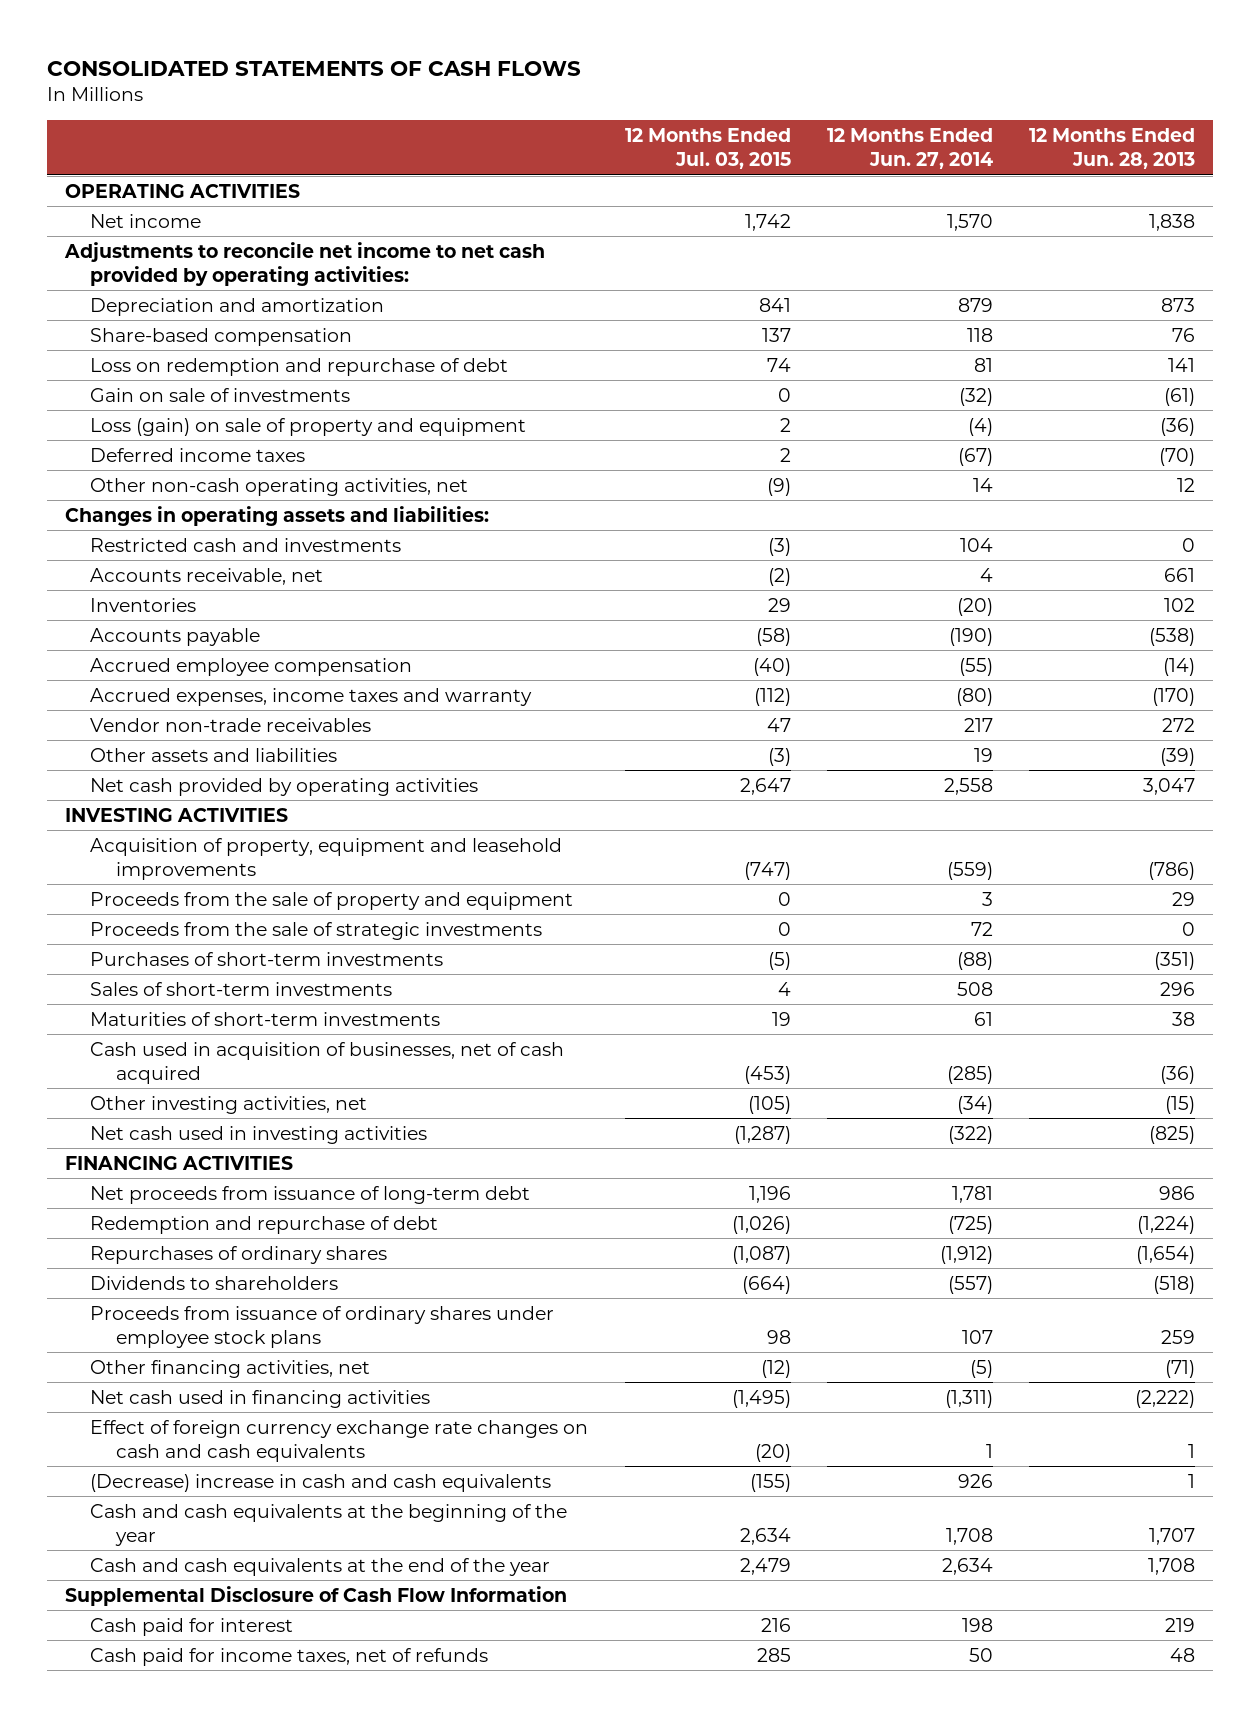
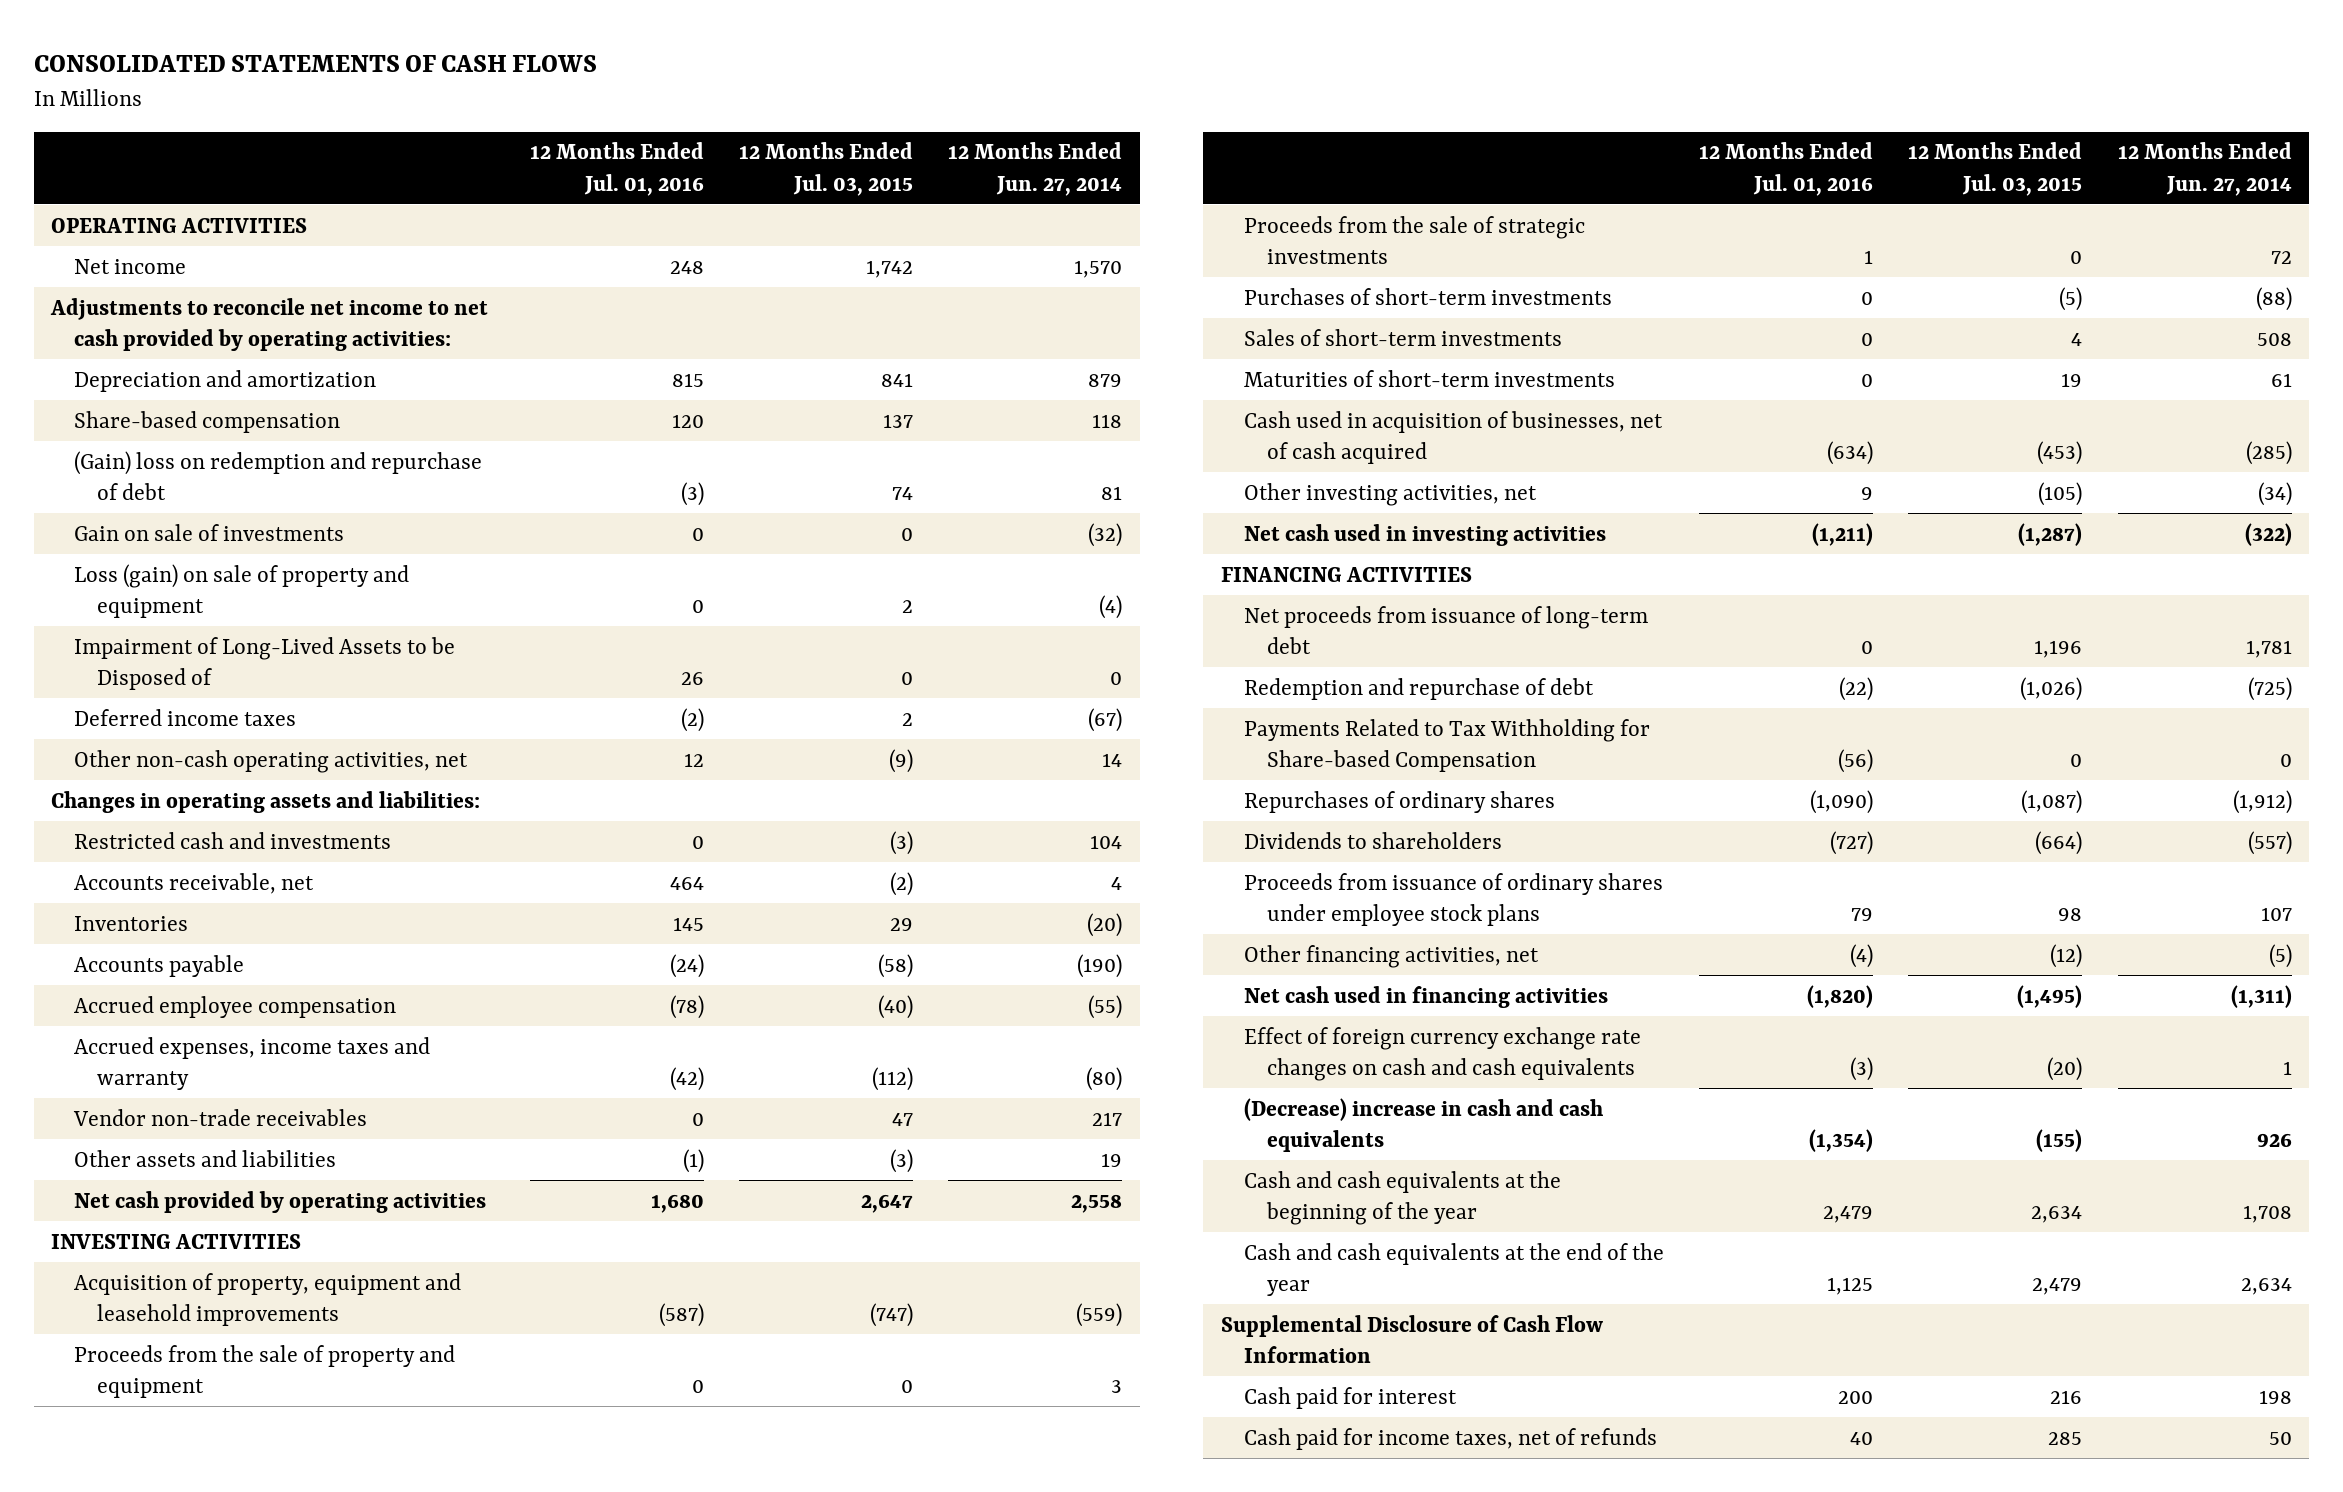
[1028,128,1195,170] 12 Months Ended Jun. 28, 2013 -> none
none -> [529,142,704,196] 12 Months Ended Jul. 01, 2016
[90,357,509,376] Loss on redemption and repurchase of debt -> [74,450,483,501] (Gain) loss on redemption and repurchase of debt
none -> [74,636,456,691] Impairment of Long-Lived Assets to be Disposed of
none -> [1243,718,1650,773] Payments Related to Tax Withholding for Share-based Compensation

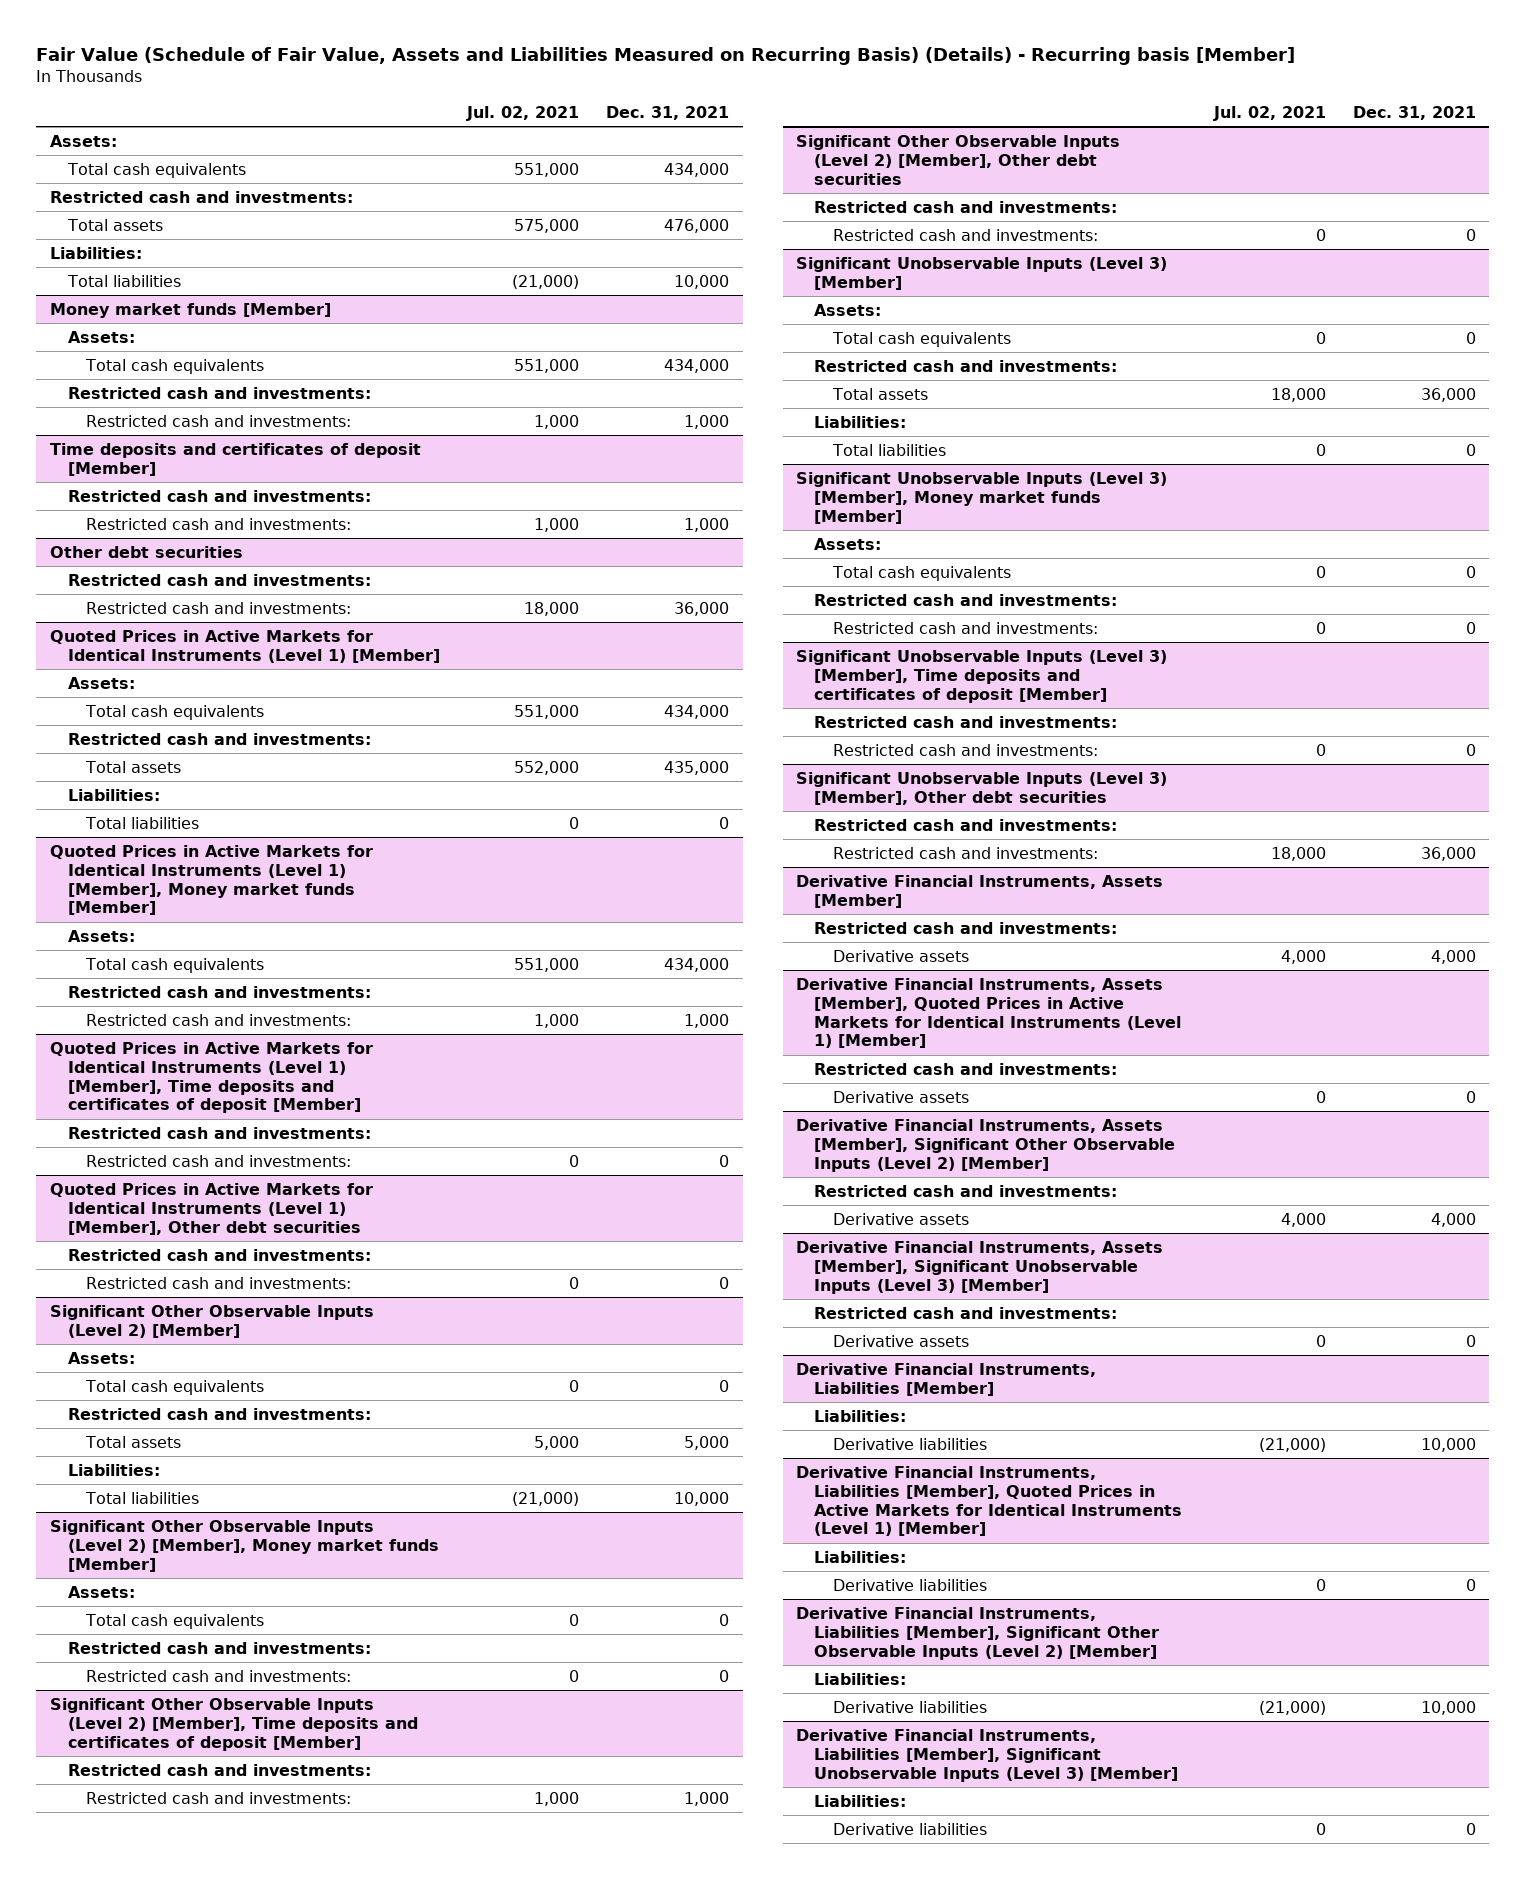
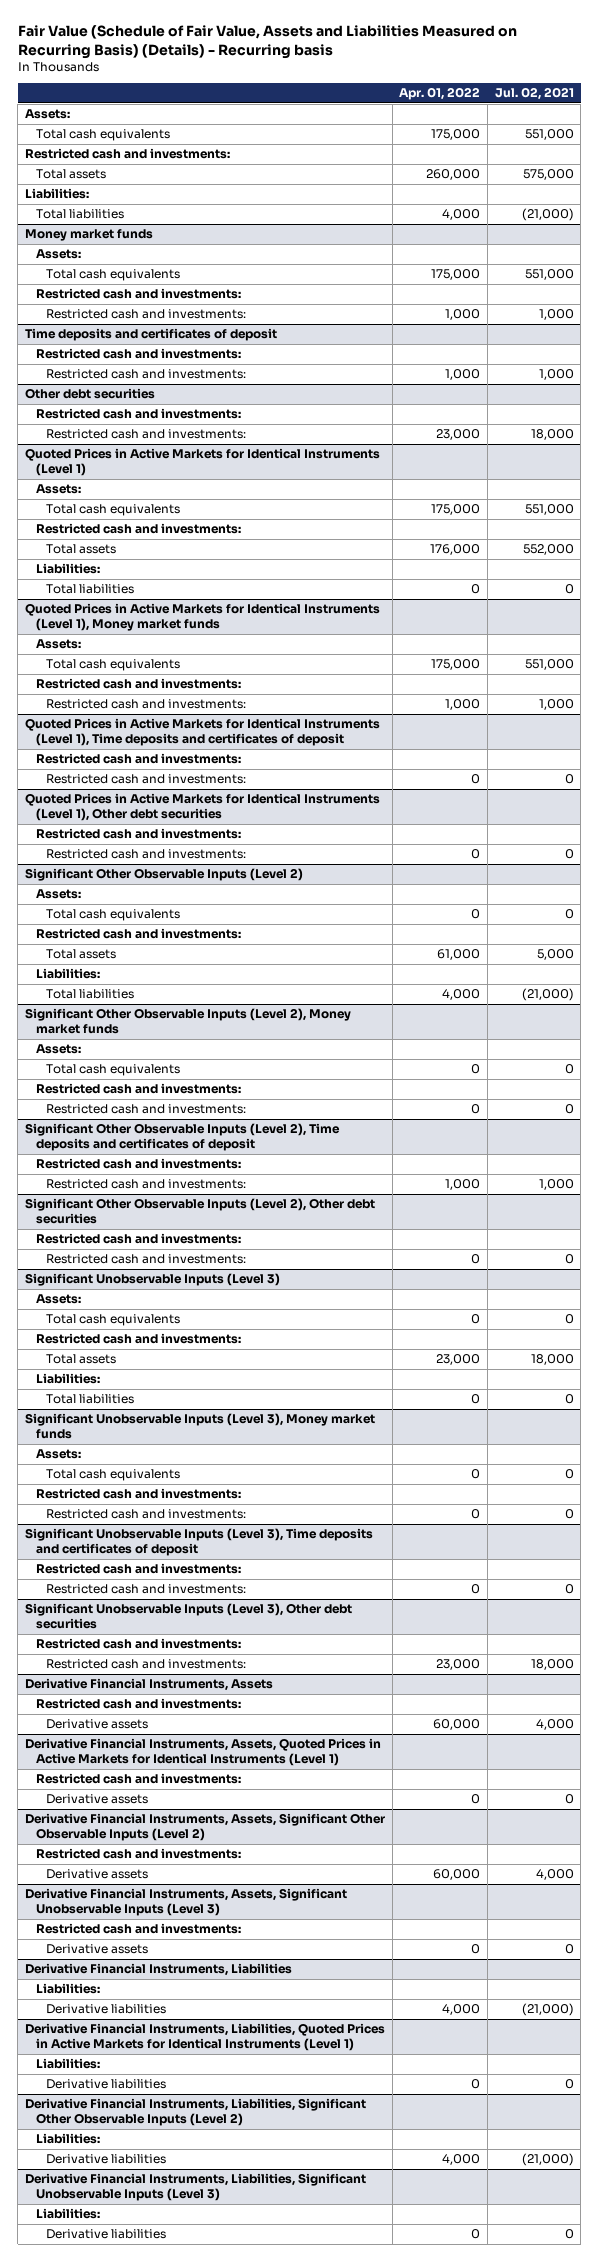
[35,46,1295,65] Fair Value (Schedule of Fair Value, Assets and Liabilities Measured on Recurring Basis) (Details) - Recurring basis [Member] -> [17,25,517,59] Fair Value (Schedule of Fair Value, Assets and Liabilities Measured on Recurring Basis) (Details) - Recurring basis
[606,105,730,120] Dec. 31, 2021 -> none
none -> [399,87,481,101] Apr. 01, 2022
[49,303,331,319] Money market funds [Member] -> [24,229,153,242] Money market funds
[49,443,421,476] Time deposits and certificates of deposit [Member] -> [24,328,277,342] Time deposits and certificates of deposit
[49,630,440,663] Quoted Prices in Active Markets for Identical Instruments (Level 1) [Member] -> [24,448,380,477] Quoted Prices in Active Markets for Identical Instruments (Level 1)
[49,845,373,916] Quoted Prices in Active Markets for Identical Instruments (Level 1) [Member], Money market funds [Member] -> [24,603,380,632] Quoted Prices in Active Markets for Identical Instruments (Level 1), Money market funds
[49,1042,373,1114] Quoted Prices in Active Markets for Identical Instruments (Level 1) [Member], Time deposits and certificates of deposit [Member] -> [24,718,380,747] Quoted Prices in Active Markets for Identical Instruments (Level 1), Time deposits and certificates of deposit
[49,1183,373,1235] Quoted Prices in Active Markets for Identical Instruments (Level 1) [Member], Other debt securities -> [24,793,380,822] Quoted Prices in Active Markets for Identical Instruments (Level 1), Other debt securities
[49,1305,374,1338] Significant Other Observable Inputs (Level 2) [Member] -> [24,868,303,882] Significant Other Observable Inputs (Level 2)
[49,1520,439,1572] Significant Other Observable Inputs (Level 2) [Member], Money market funds [Member] -> [24,1008,351,1035] Significant Other Observable Inputs (Level 2), Money market funds
[49,1698,418,1751] Significant Other Observable Inputs (Level 2) [Member], Time deposits and certificates of deposit [Member] -> [24,1123,340,1152] Significant Other Observable Inputs (Level 2), Time deposits and certificates of deposit
[796,135,1121,185] Significant Other Observable Inputs (Level 2) [Member], Other debt securities -> [24,1198,375,1225] Significant Other Observable Inputs (Level 2), Other debt securities
[796,257,1168,290] Significant Unobservable Inputs (Level 3) [Member] -> [24,1273,280,1287] Significant Unobservable Inputs (Level 3)
[796,472,1168,524] Significant Unobservable Inputs (Level 3) [Member], Money market funds [Member] -> [24,1413,375,1440] Significant Unobservable Inputs (Level 3), Money market funds
[796,650,1168,703] Significant Unobservable Inputs (Level 3) [Member], Time deposits and certificates of deposit [Member] -> [24,1528,373,1557] Significant Unobservable Inputs (Level 3), Time deposits and certificates of deposit
[796,772,1168,805] Significant Unobservable Inputs (Level 3) [Member], Other debt securities -> [24,1603,352,1630] Significant Unobservable Inputs (Level 3), Other debt securities
[796,875,1164,908] Derivative Financial Instruments, Assets [Member] -> [24,1678,273,1692] Derivative Financial Instruments, Assets
[796,978,1182,1049] Derivative Financial Instruments, Assets [Member], Quoted Prices in Active Markets for Identical Instruments (Level 1) [Member] -> [24,1738,381,1767] Derivative Financial Instruments, Assets, Quoted Prices in Active Markets for Identical Instruments (Level 1)
[796,1119,1176,1172] Derivative Financial Instruments, Assets [Member], Significant Other Observable Inputs (Level 2) [Member] -> [24,1813,385,1842] Derivative Financial Instruments, Assets, Significant Other Observable Inputs (Level 2)
[796,1241,1164,1294] Derivative Financial Instruments, Assets [Member], Significant Unobservable Inputs (Level 3) [Member] -> [24,1888,347,1917] Derivative Financial Instruments, Assets, Significant Unobservable Inputs (Level 3)
[796,1363,1097,1396] Derivative Financial Instruments, Liabilities [Member] -> [24,1963,292,1977] Derivative Financial Instruments, Liabilities
[796,1466,1183,1537] Derivative Financial Instruments, Liabilities [Member], Quoted Prices in Active Markets for Identical Instruments (Level 1) [Member] -> [24,2023,385,2052] Derivative Financial Instruments, Liabilities, Quoted Prices in Active Markets for Identical Instruments (Level 1)
[796,1607,1160,1660] Derivative Financial Instruments, Liabilities [Member], Significant Other Observable Inputs (Level 2) [Member] -> [24,2098,366,2127] Derivative Financial Instruments, Liabilities, Significant Other Observable Inputs (Level 2)
[796,1729,1179,1782] Derivative Financial Instruments, Liabilities [Member], Significant Unobservable Inputs (Level 3) [Member] -> [24,2173,366,2202] Derivative Financial Instruments, Liabilities, Significant Unobservable Inputs (Level 3)

